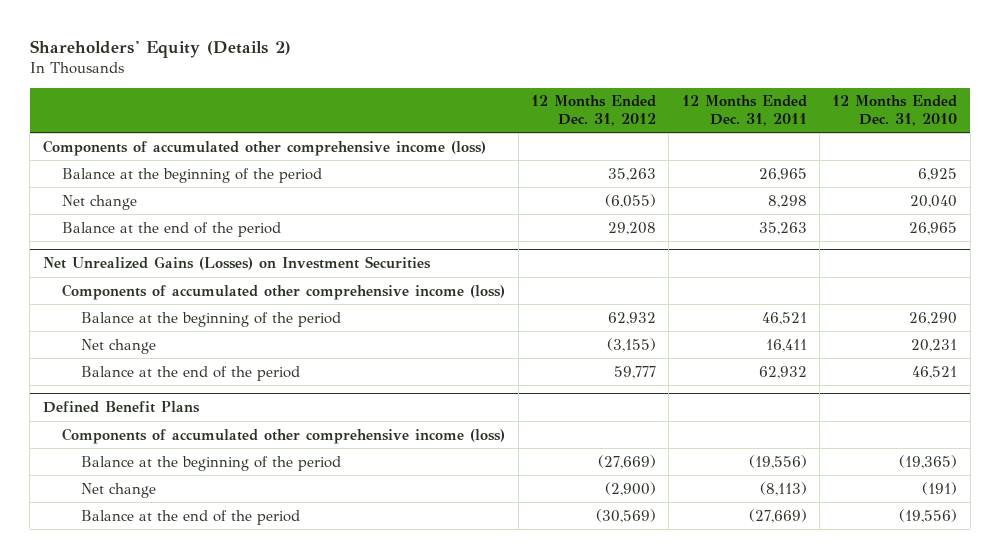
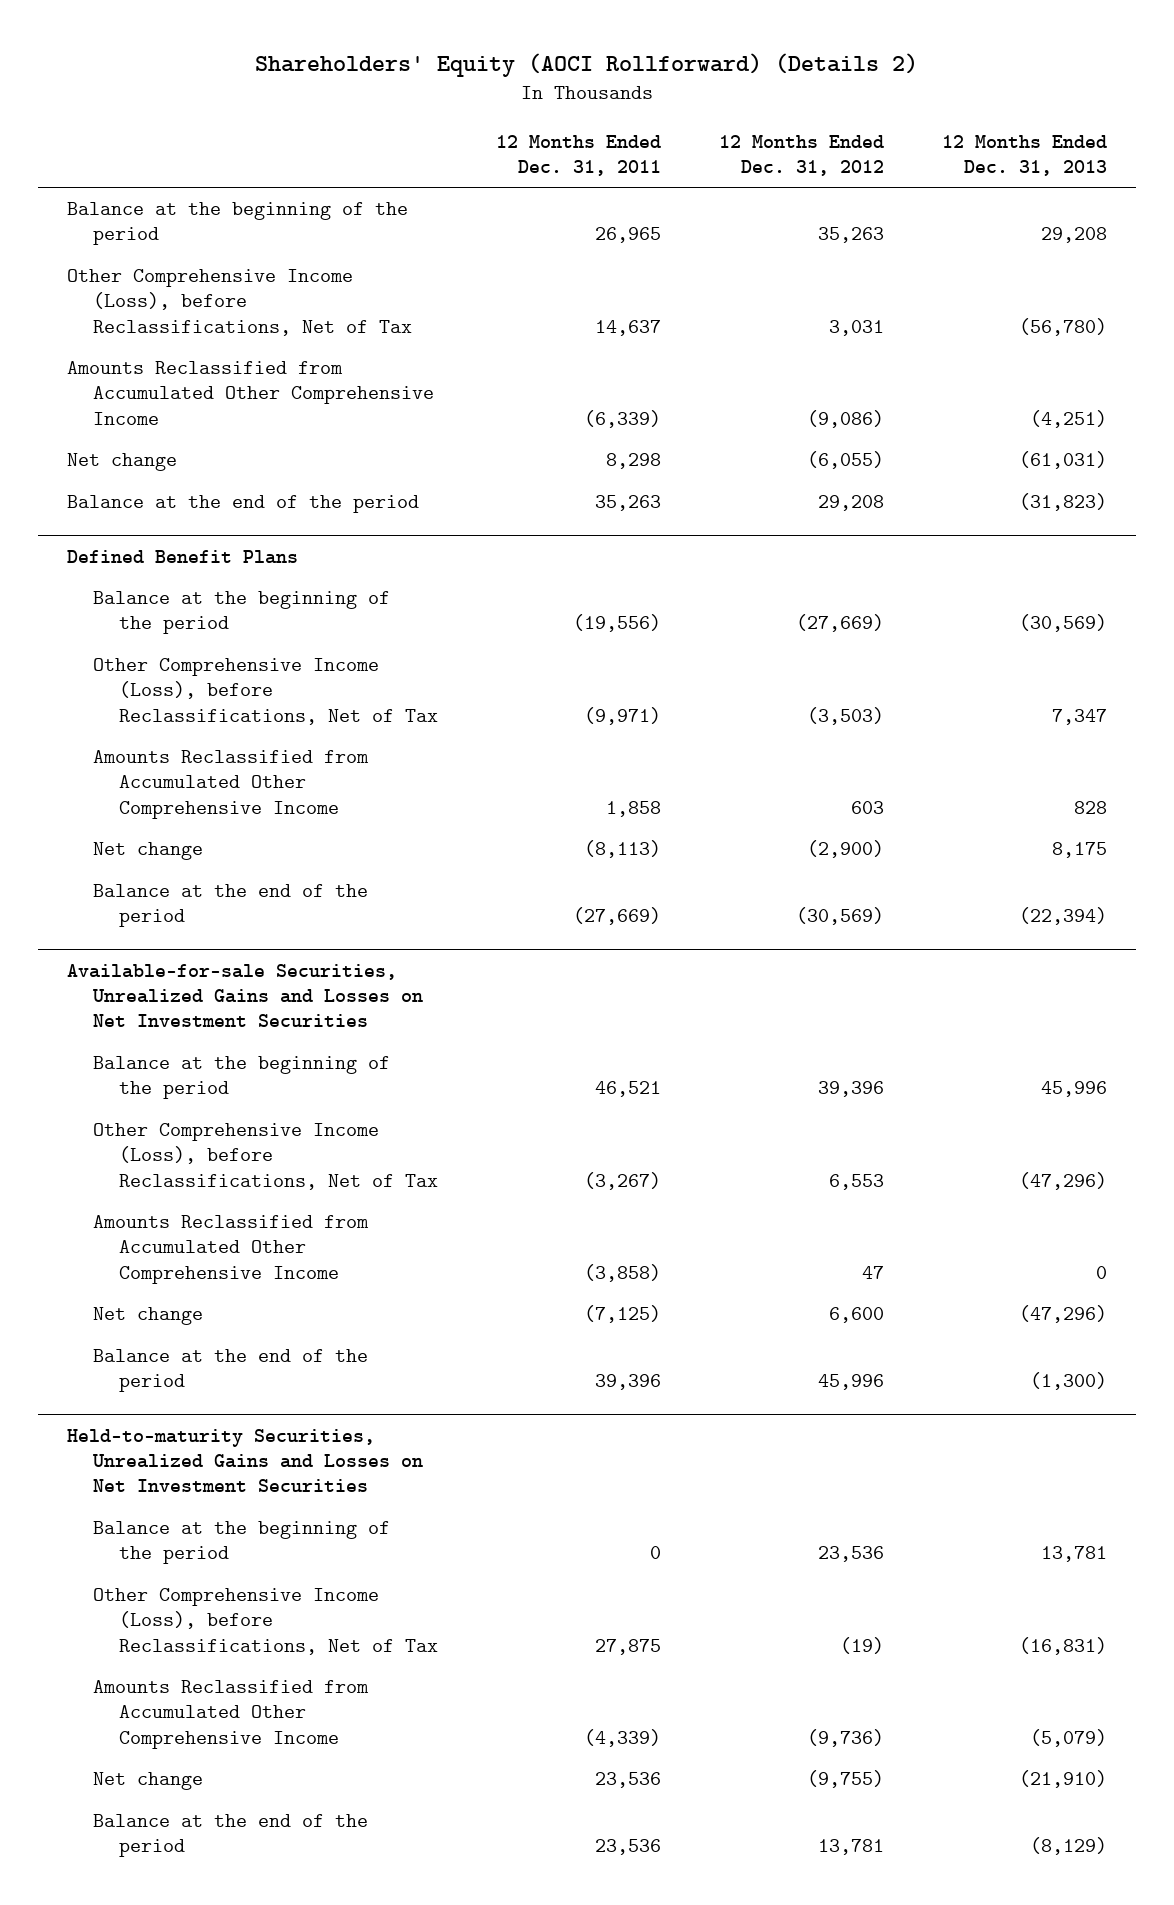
[29,39,291,58] Shareholders' Equity (Details 2) -> [255,52,919,77] Shareholders' Equity (AOCI Rollforward) (Details 2)
[832,95,958,126] 12 Months Ended Dec. 31, 2010 -> none
none -> [942,134,1108,176] 12 Months Ended Dec. 31, 2013
[42,139,486,156] Components of accumulated other comprehensive income (loss) -> none
none -> [66,269,413,336] Other Comprehensive Income (Loss), before Reclassifications, Net of Tax
none -> [66,361,435,425] Amounts Reclassified from Accumulated Other Comprehensive Income
[42,256,431,271] Net Unrealized Gains (Losses) on Investment Securities -> none
[62,283,506,300] Components of accumulated other comprehensive income (loss) -> none
[81,311,342,327] Balance at the beginning of the period -> none
[81,338,157,354] Net change -> none
[81,365,301,381] Balance at the end of the period -> none
[62,427,506,444] Components of accumulated other comprehensive income (loss) -> none
none -> [93,658,439,725] Other Comprehensive Income (Loss), before Reclassifications, Net of Tax
none -> [93,750,370,819] Amounts Reclassified from Accumulated Other Comprehensive Income
none -> [66,963,424,1028] Available-for-sale Securities, Unrealized Gains and Losses on Net Investment Securities
none -> [93,1056,391,1100] Balance at the beginning of the period
none -> [93,1123,439,1190] Other Comprehensive Income (Loss), before Reclassifications, Net of Tax
none -> [93,1215,370,1284] Amounts Reclassified from Accumulated Other Comprehensive Income
none -> [93,1307,204,1326] Net change
none -> [93,1349,369,1393] Balance at the end of the period
none -> [66,1428,424,1493] Held-to-maturity Securities, Unrealized Gains and Losses on Net Investment Securities
none -> [93,1521,391,1565] Balance at the beginning of the period
none -> [93,1588,439,1655] Other Comprehensive Income (Loss), before Reclassifications, Net of Tax
none -> [93,1680,370,1749] Amounts Reclassified from Accumulated Other Comprehensive Income
none -> [93,1772,204,1791] Net change
none -> [93,1814,369,1858] Balance at the end of the period

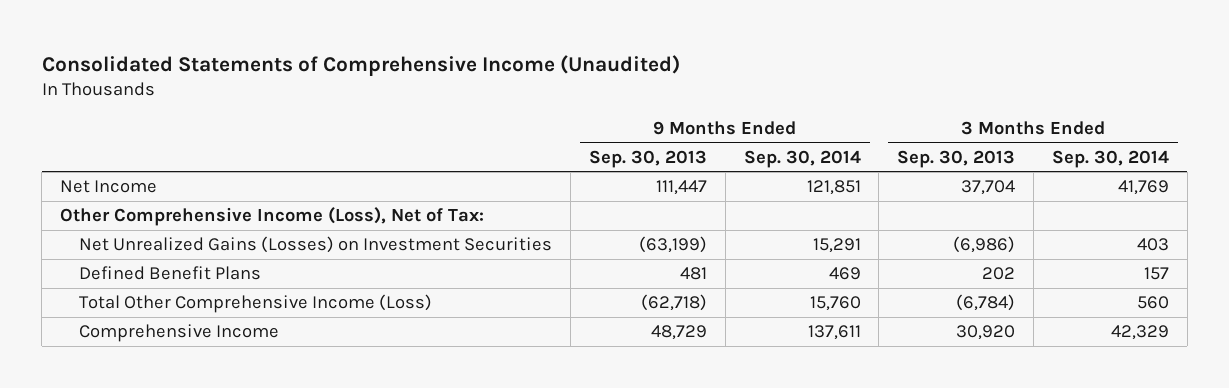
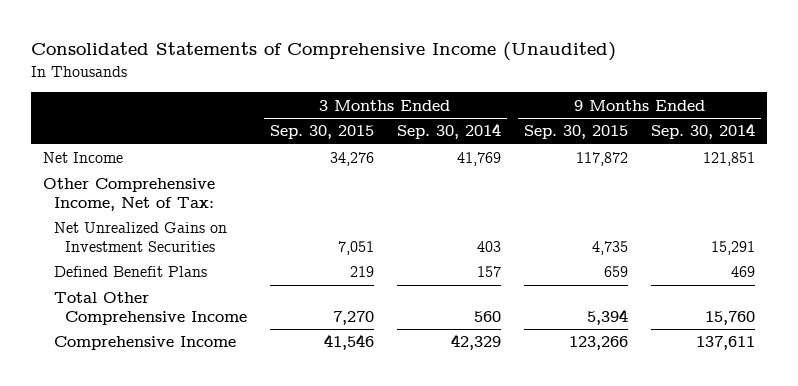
[588,149,707,168] Sep. 30, 2013 -> none
[897,149,1016,168] Sep. 30, 2013 -> none
none -> [269,125,374,140] Sep. 30, 2015
none -> [524,125,629,140] Sep. 30, 2015
[60,207,485,227] Other Comprehensive Income (Loss), Net of Tax: -> [42,178,215,211] Other Comprehensive Income, Net of Tax:
[79,236,553,254] Net Unrealized Gains (Losses) on Investment Securities -> [53,222,227,252] Net Unrealized Gains on Investment Securities
[79,294,433,314] Total Other Comprehensive Income (Loss) -> [53,292,247,325] Total Other Comprehensive Income

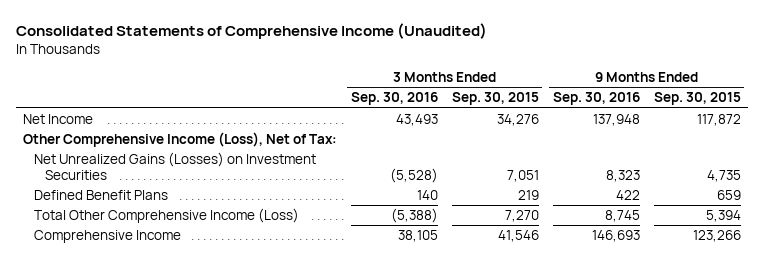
[396,123,501,140] Sep. 30, 2014 -> none
[651,123,756,140] Sep. 30, 2014 -> none
none -> [350,92,438,106] Sep. 30, 2016
none -> [552,92,640,106] Sep. 30, 2016
[42,178,215,211] Other Comprehensive Income, Net of Tax: -> [22,131,337,147] Other Comprehensive Income (Loss), Net of Tax:
[53,222,227,252] Net Unrealized Gains on Investment Securities -> [33,151,316,181] Net Unrealized Gains (Losses) on Investment Securities
[53,292,247,325] Total Other Comprehensive Income -> [33,207,299,223] Total Other Comprehensive Income (Loss)

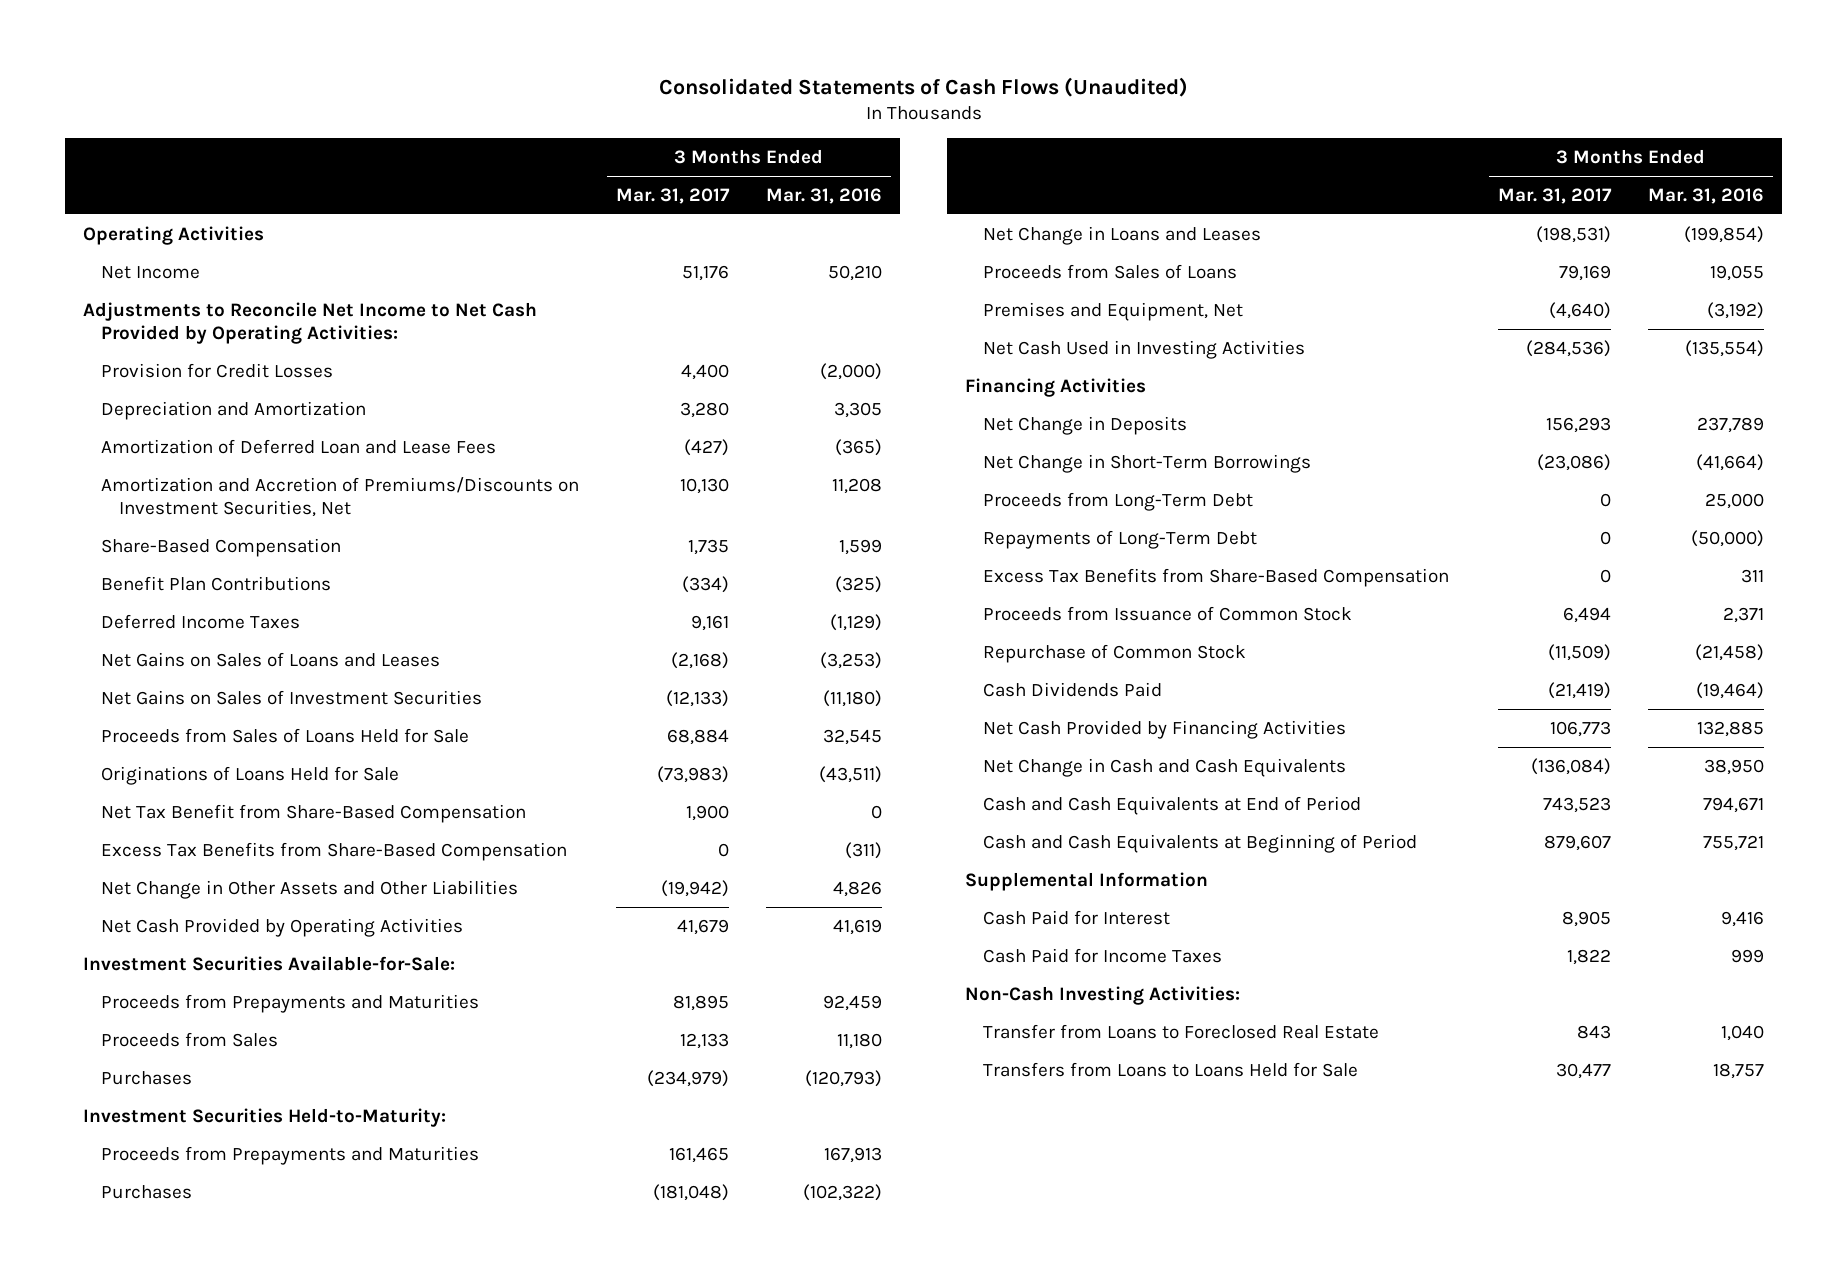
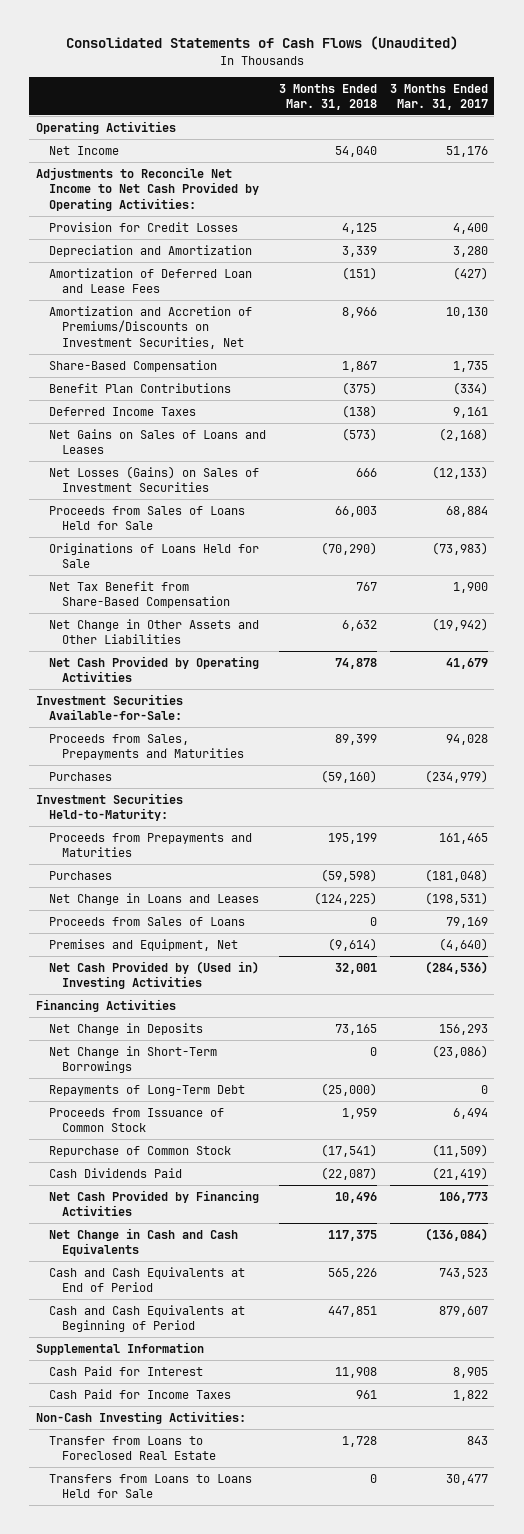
[765,187,882,204] Mar. 31, 2016 -> none
none -> [278,83,377,111] 3 Months Ended Mar. 31, 2018
[101,689,483,705] Net Gains on Sales of Investment Securities -> [48,465,259,493] Net Losses (Gains) on Sales of Investment Securities
[101,841,568,861] Excess Tax Benefits from Share-Based Compensation -> none
[101,1031,279,1047] Proceeds from Sales -> none
[101,993,480,1013] Proceeds from Prepayments and Maturities -> [48,733,245,761] Proceeds from Sales, Prepayments and Maturities
[672,994,729,1011] 81,895 -> [445,733,488,745] 94,028
[983,339,1306,359] Net Cash Used in Investing Activities -> [48,960,259,990] Net Cash Provided by (Used in) Investing Activities
[983,491,1254,511] Proceeds from Long-Term Debt -> none
[983,567,1450,587] Excess Tax Benefits from Share-Based Compensation -> none

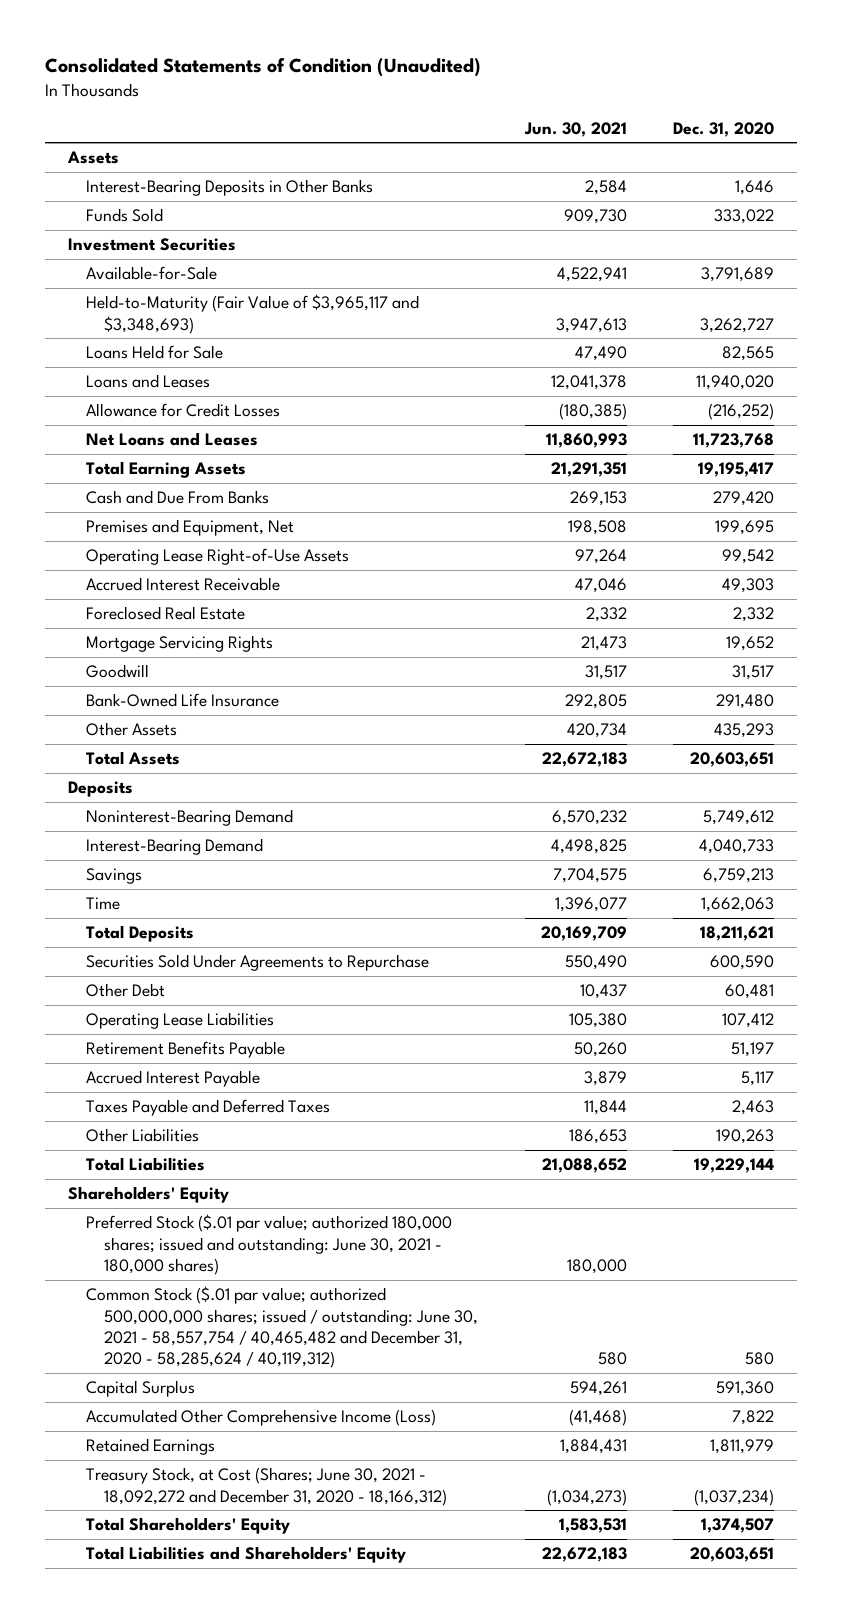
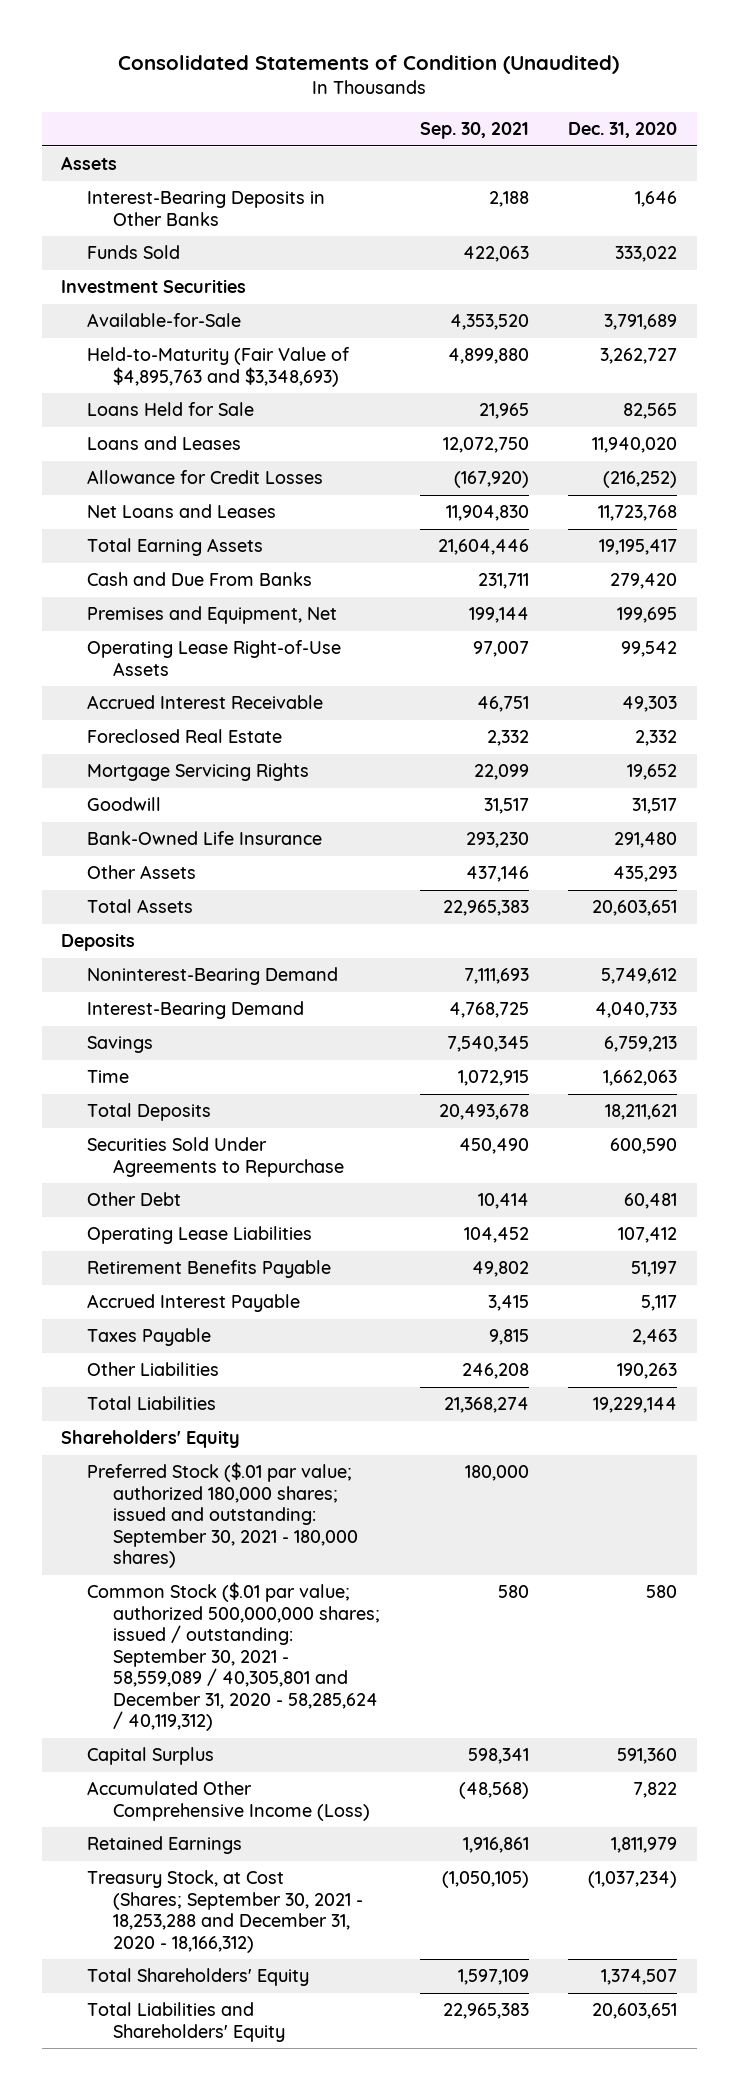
[523,121,627,137] Jun. 30, 2021 -> none
none -> [419,122,529,140] Sep. 30, 2021
[86,294,420,334] Held-to-Maturity (Fair Value of $3,965,117 and $3,348,693) -> [87,347,351,387] Held-to-Maturity (Fair Value of $4,895,763 and $3,348,693)
[86,1099,331,1117] Taxes Payable and Deferred Taxes -> [87,1328,212,1347] Taxes Payable
[86,1214,453,1275] Preferred Stock ($.01 par value; authorized 180,000 shares; issued and outstanding: June 30, 2021 - 180,000 shares) -> [87,1462,359,1569] Preferred Stock ($.01 par value; authorized 180,000 shares; issued and outstanding: September 30, 2021 - 180,000 shares)
[86,1286,479,1369] Common Stock ($.01 par value; authorized 500,000,000 shares; issued / outstanding: June 30, 2021 - 58,557,754 / 40,465,482 and December 31, 2020 - 58,285,624 / 40,119,312) -> [87,1582,381,1732] Common Stock ($.01 par value; authorized 500,000,000 shares; issued / outstanding: September 30, 2021 - 58,559,089 / 40,305,801 and December 31, 2020 - 58,285,624 / 40,119,312)
[86,1467,448,1506] Treasury Stock, at Cost (Shares; June 30, 2021 - 18,092,272 and December 31, 2020 - 18,166,312) -> [87,1870,364,1953] Treasury Stock, at Cost (Shares; September 30, 2021 - 18,253,288 and December 31, 2020 - 18,166,312)

